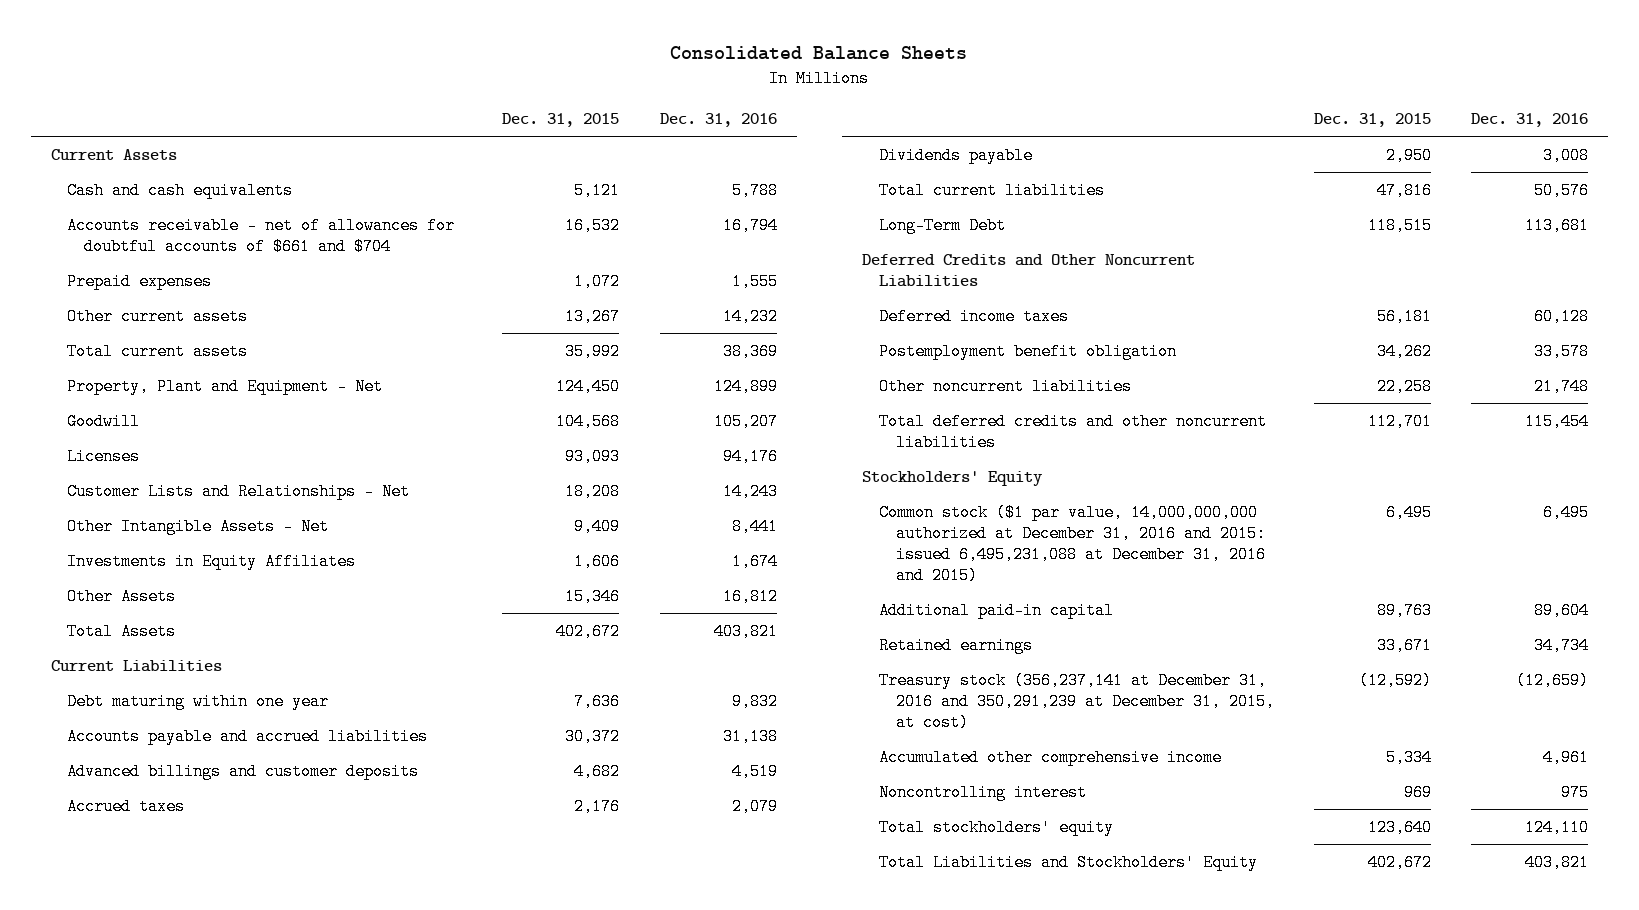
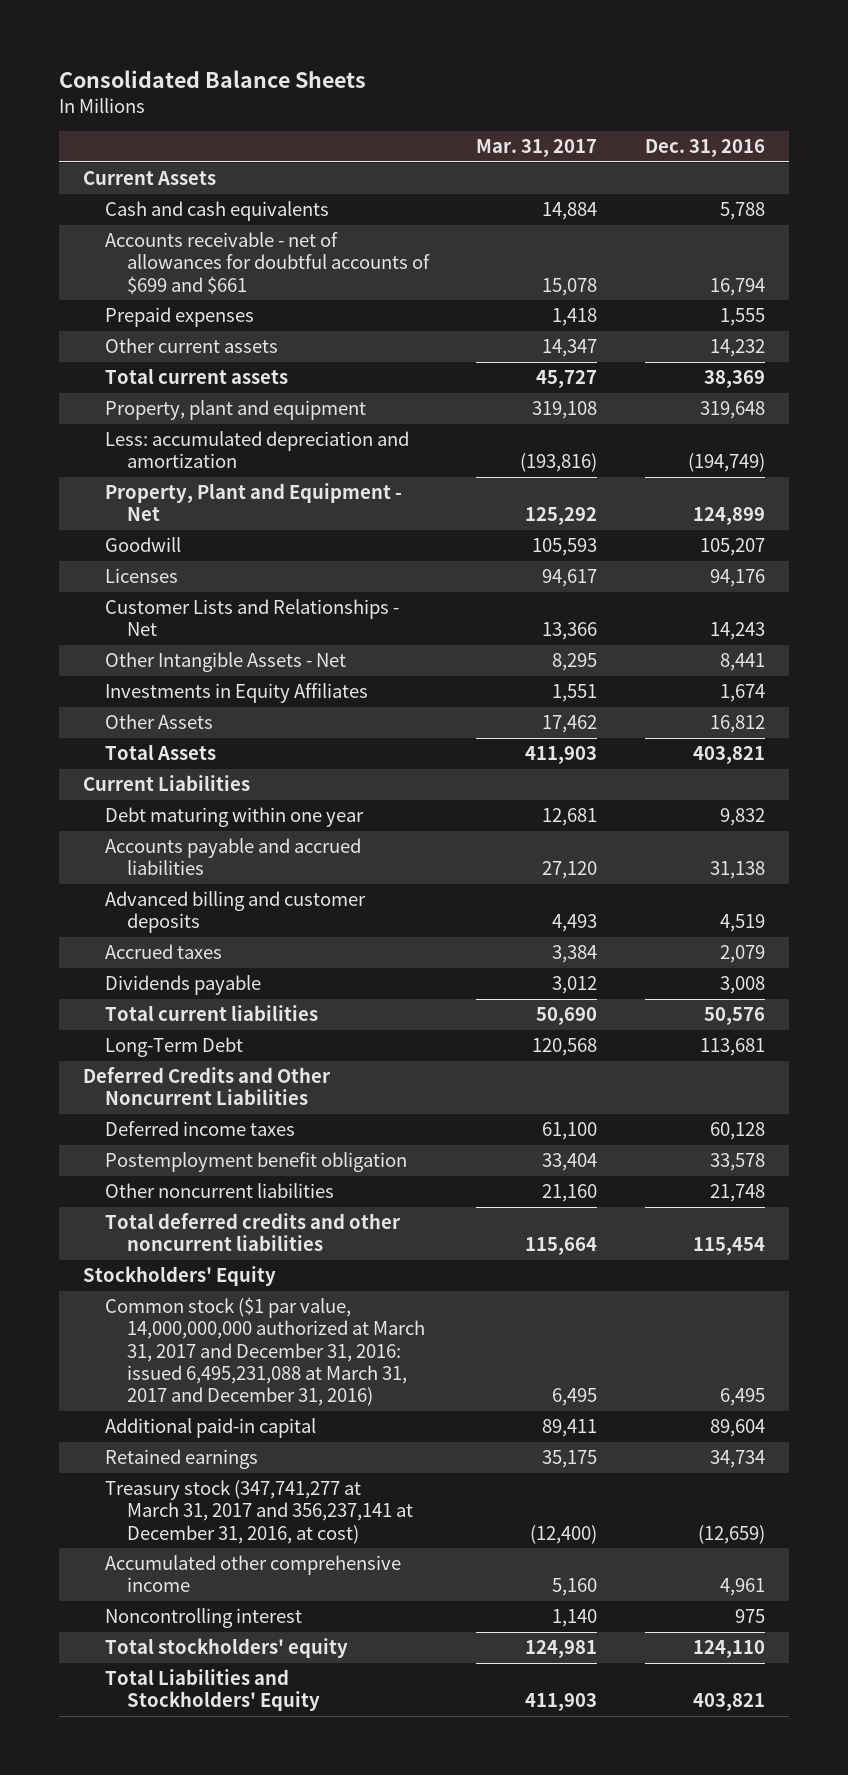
[502,113,620,128] Dec. 31, 2015 -> none
none -> [476,139,598,158] Mar. 31, 2017
[67,216,456,255] Accounts receivable - net of allowances for doubtful accounts of $661 and $704 -> [104,232,430,294] Accounts receivable - net of allowances for doubtful accounts of $699 and $661
none -> [104,400,366,421] Property, plant and equipment
none -> [104,431,409,469] Less: accumulated depreciation and amortization
[67,762,420,780] Advanced billings and customer deposits -> [104,891,366,934] Advanced billing and customer deposits
[878,503,1266,585] Common stock ($1 par value, 14,000,000,000 authorized at December 31, 2016 and 2015: issued 6,495,231,088 at December 31, 2016 and 2015) -> [104,1297,425,1407] Common stock ($1 par value, 14,000,000,000 authorized at March 31, 2017 and December 31, 2016: issued 6,495,231,088 at March 31, 2017 and December 31, 2016)
[878,671,1275,732] Treasury stock (356,237,141 at December 31, 2016 and 350,291,239 at December 31, 2015, at cost) -> [104,1480,413,1544] Treasury stock (347,741,277 at March 31, 2017 and 356,237,141 at December 31, 2016, at cost)

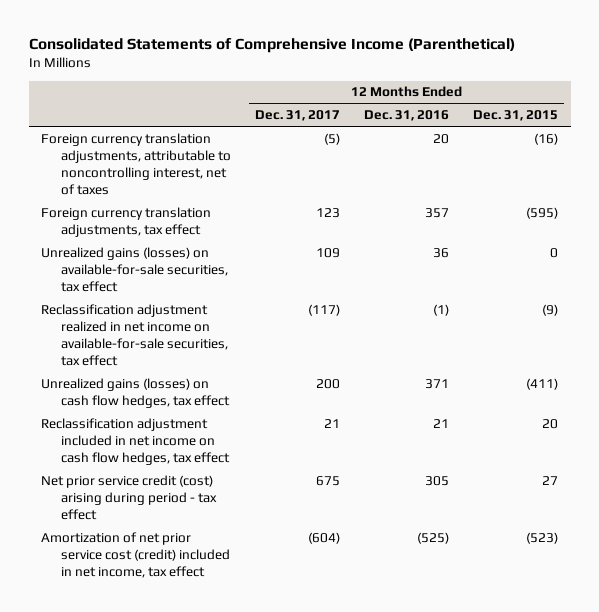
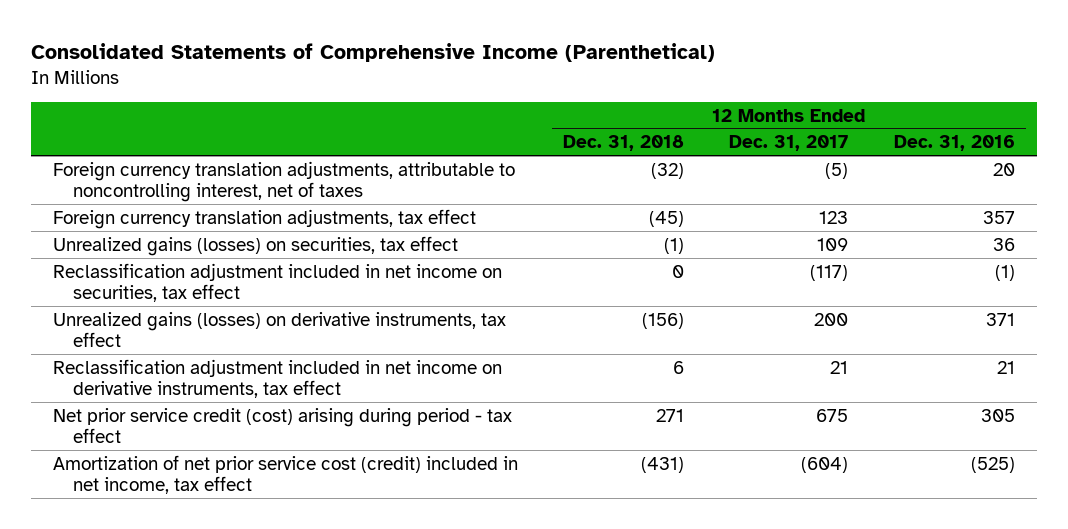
[473,110,559,122] Dec. 31, 2015 -> none
none -> [563,135,685,152] Dec. 31, 2018
[40,246,228,293] Unrealized gains (losses) on available-for-sale securities, tax effect -> [53,235,459,256] Unrealized gains (losses) on securities, tax effect
[40,303,228,367] Reclassification adjustment realized in net income on available-for-sale securities, tax effect -> [53,262,503,302] Reclassification adjustment included in net income on securities, tax effect
[40,377,230,408] Unrealized gains (losses) on cash flow hedges, tax effect -> [53,311,507,347] Unrealized gains (losses) on derivative instruments, tax effect
[40,417,230,466] Reclassification adjustment included in net income on cash flow hedges, tax effect -> [53,358,503,398] Reclassification adjustment included in net income on derivative instruments, tax effect

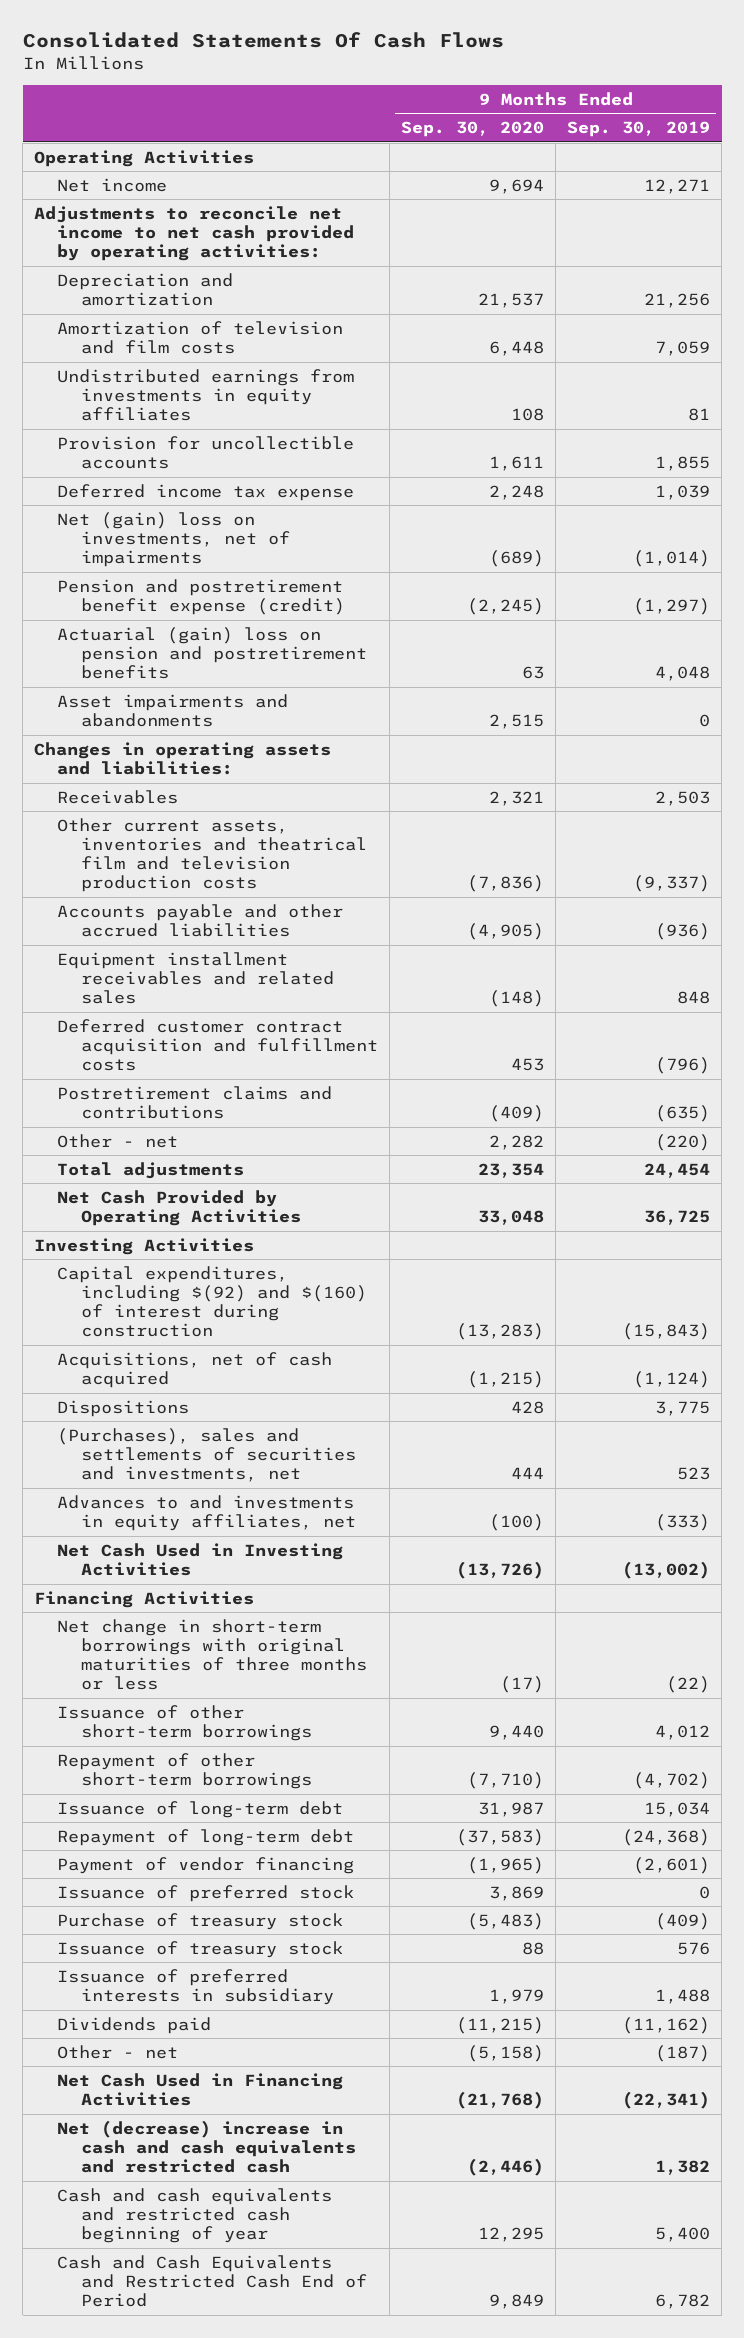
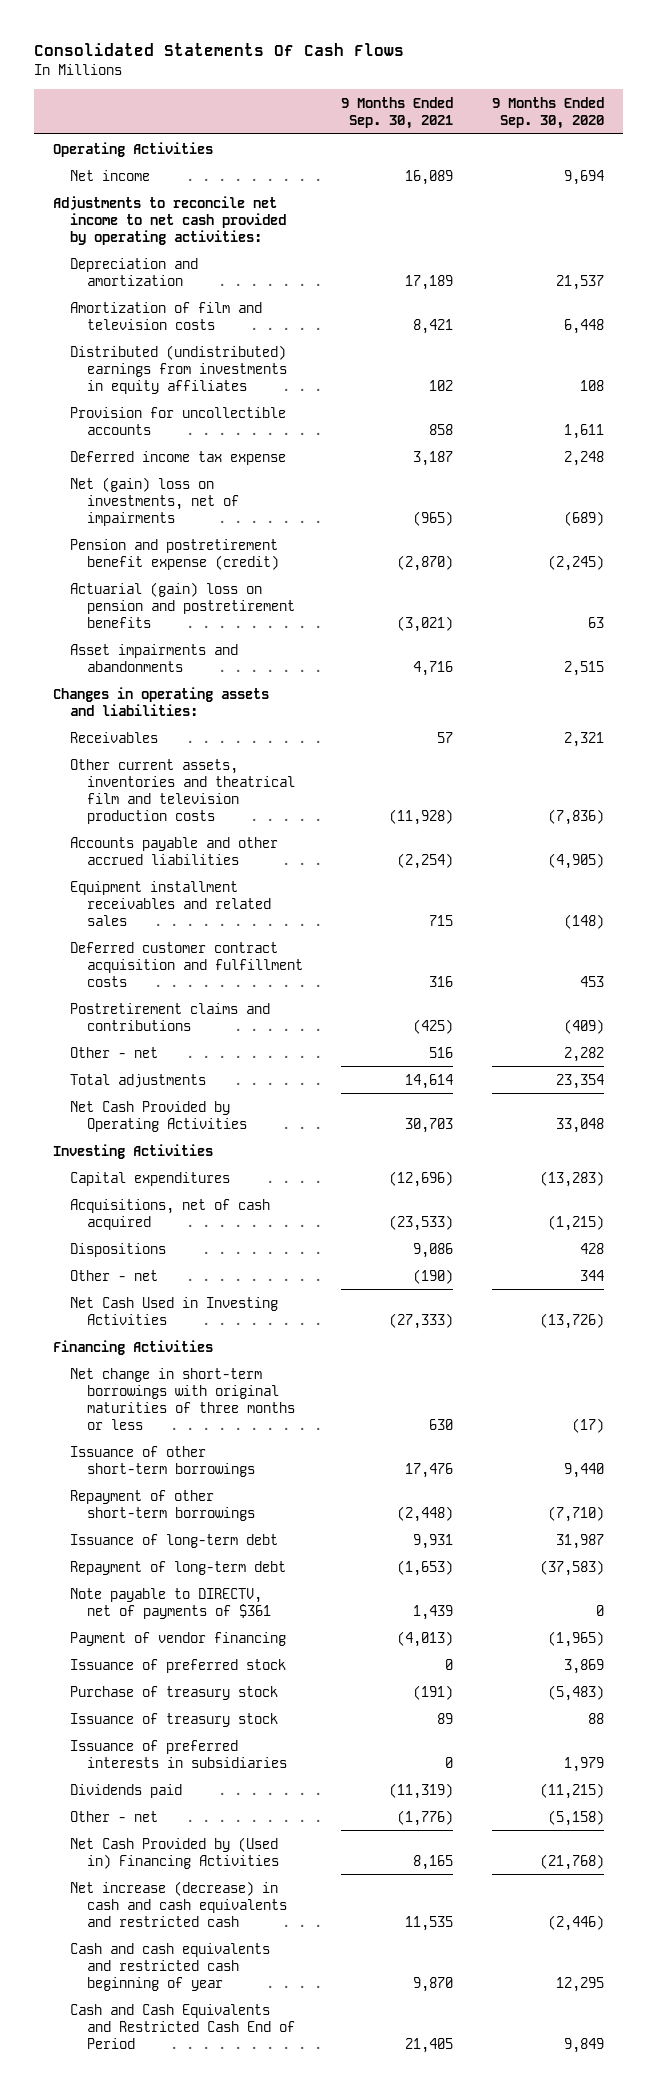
[567,121,711,138] Sep. 30, 2019 -> none
none -> [341,96,454,129] 9 Months Ended Sep. 30, 2021
[57,320,344,354] Amortization of television and film costs -> [70,301,263,330] Amortization of film and television costs
[57,368,355,422] Undistributed earnings from investments in equity affiliates -> [70,344,288,394] Distributed (undistributed) earnings from investments in equity affiliates
[57,1265,367,1338] Capital expenditures, including $(92) and $(160) of interest during construction -> [70,1171,231,1186] Capital expenditures
[57,1427,356,1483] (Purchases), sales and settlements of securities and investments, net -> none
[57,1494,356,1531] Advances to and investments in equity affiliates, net -> none
none -> [70,1269,159,1281] Other - net
none -> [70,1587,272,1619] Note payable to DIRECTV, net of payments of $361
[57,1968,334,2005] Issuance of preferred interests in subsidiary -> [70,1739,288,1768] Issuance of preferred interests in subsidiaries
[57,2072,344,2106] Net Cash Used in Financing Activities -> [70,1836,280,1869] Net Cash Provided by (Used in) Financing Activities
[57,2119,356,2174] Net (decrease) increase in cash and cash equivalents and restricted cash -> [70,1880,288,1927] Net increase (decrease) in cash and cash equivalents and restricted cash

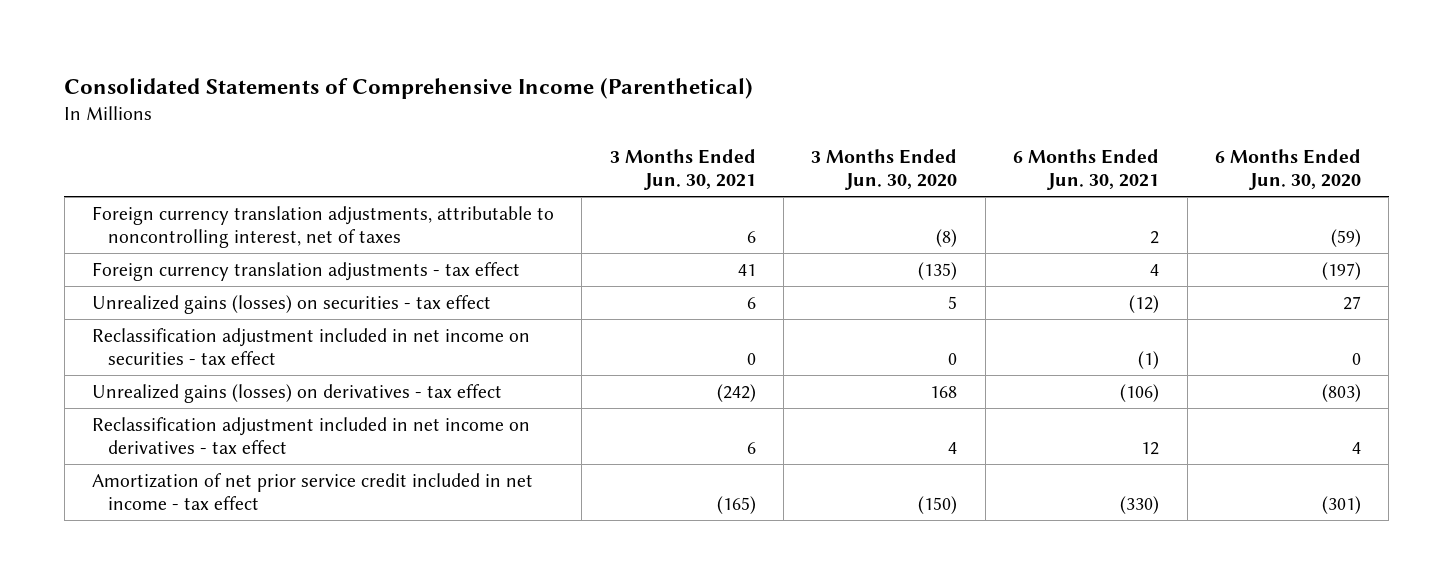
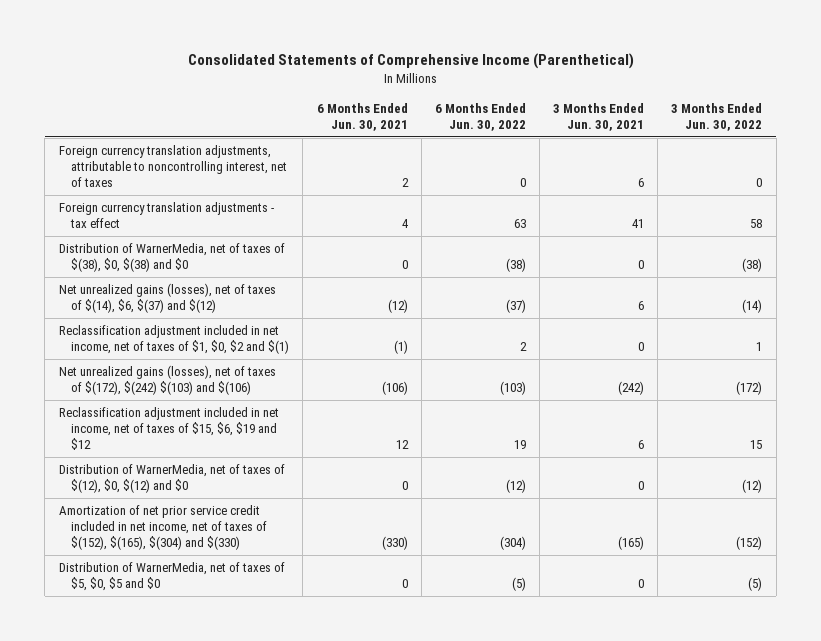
[811,148,958,190] 3 Months Ended Jun. 30, 2020 -> none
[1214,148,1361,190] 6 Months Ended Jun. 30, 2020 -> none
none -> [434,102,526,131] 6 Months Ended Jun. 30, 2022
none -> [671,102,763,131] 3 Months Ended Jun. 30, 2022
none -> [58,243,285,272] Distribution of WarnerMedia, net of taxes of $(38), $0, $(38) and $0
[92,294,492,314] Unrealized gains (losses) on securities - tax effect -> [58,283,276,313] Net unrealized gains (losses), net of taxes of $(14), $6, $(37) and $(12)
[92,327,531,366] Reclassification adjustment included in net income on securities - tax effect -> [58,325,290,354] Reclassification adjustment included in net income, net of taxes of $1, $0, $2 and $(1)
[92,383,503,403] Unrealized gains (losses) on derivatives - tax effect -> [58,365,276,395] Net unrealized gains (losses), net of taxes of $(172), $(242) $(103) and $(106)
[92,416,531,455] Reclassification adjustment included in net income on derivatives - tax effect -> [58,407,279,450] Reclassification adjustment included in net income, net of taxes of $15, $6, $19 and $12
none -> [58,464,285,493] Distribution of WarnerMedia, net of taxes of $(12), $0, $(12) and $0
[92,472,534,511] Amortization of net prior service credit included in net income - tax effect -> [58,505,268,550] Amortization of net prior service credit included in net income, net of taxes of $(152), $(165), $(304) and $(330)
none -> [58,562,285,591] Distribution of WarnerMedia, net of taxes of $5, $0, $5 and $0

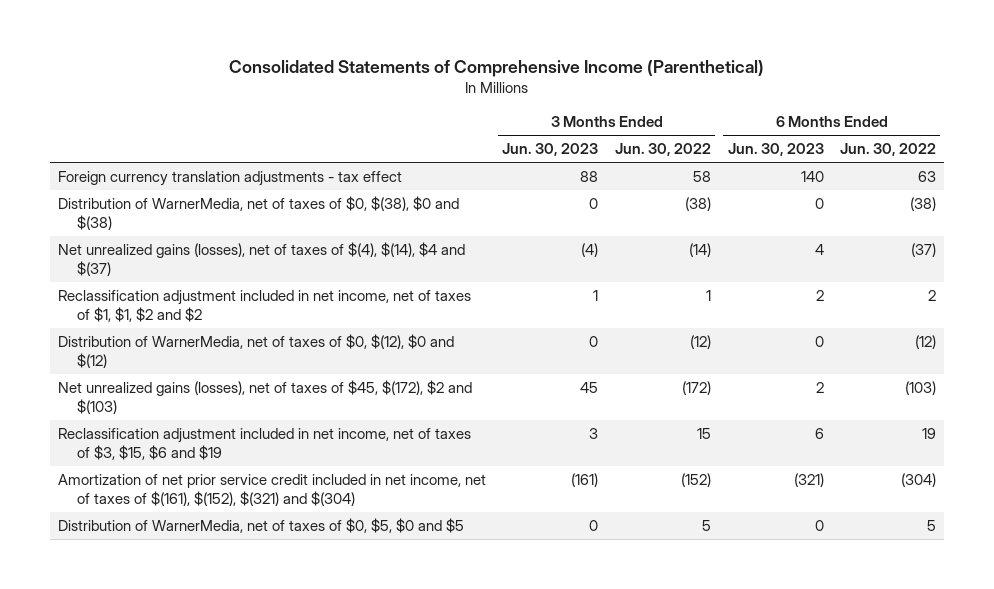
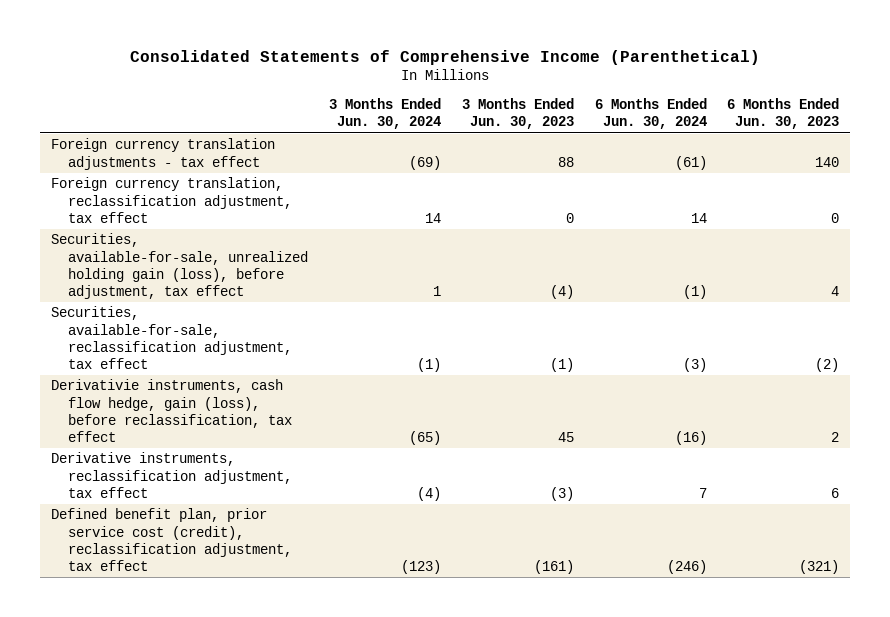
[615,143,712,157] Jun. 30, 2022 -> none
[840,143,937,157] Jun. 30, 2022 -> none
none -> [329,98,442,130] 3 Months Ended Jun. 30, 2024
none -> [594,98,707,130] 6 Months Ended Jun. 30, 2024
[57,289,471,323] Reclassification adjustment included in net income, net of taxes of $1, $1, $2 and $2 -> none
[57,333,454,369] Distribution of WarnerMedia, net of taxes of $0, $(12), $0 and $(12) -> none
[57,427,471,461] Reclassification adjustment included in net income, net of taxes of $3, $15, $6 and $19 -> none
[57,517,464,533] Distribution of WarnerMedia, net of taxes of $0, $5, $0 and $5 -> none
[57,195,459,231] Distribution of WarnerMedia, net of taxes of $0, $(38), $0 and $(38) -> [50,177,293,223] Foreign currency translation, reclassification adjustment, tax effect
[57,241,465,277] Net unrealized gains (losses), net of taxes of $(4), $(14), $4 and $(37) -> [50,233,309,299] Securities, available-for-sale, unrealized holding gain (loss), before adjustment, tax effect
none -> [50,306,293,369] Securities, available-for-sale, reclassification adjustment, tax effect
[57,379,472,415] Net unrealized gains (losses), net of taxes of $45, $(172), $2 and $(103) -> [50,379,293,442] Derivativie instruments, cash flow hedge, gain (loss), before reclassification, tax effect
none -> [50,452,293,498] Derivative instruments, reclassification adjustment, tax effect
[57,473,486,507] Amortization of net prior service credit included in net income, net of taxes of $(161), $(152), $(321) and $(304) -> [50,508,293,571] Defined benefit plan, prior service cost (credit), reclassification adjustment, tax effect

